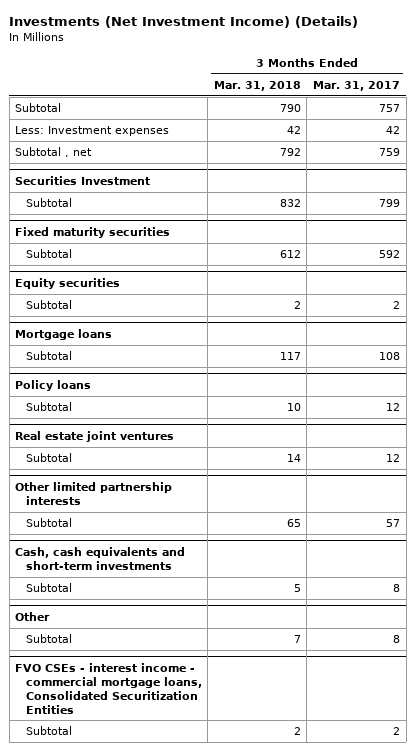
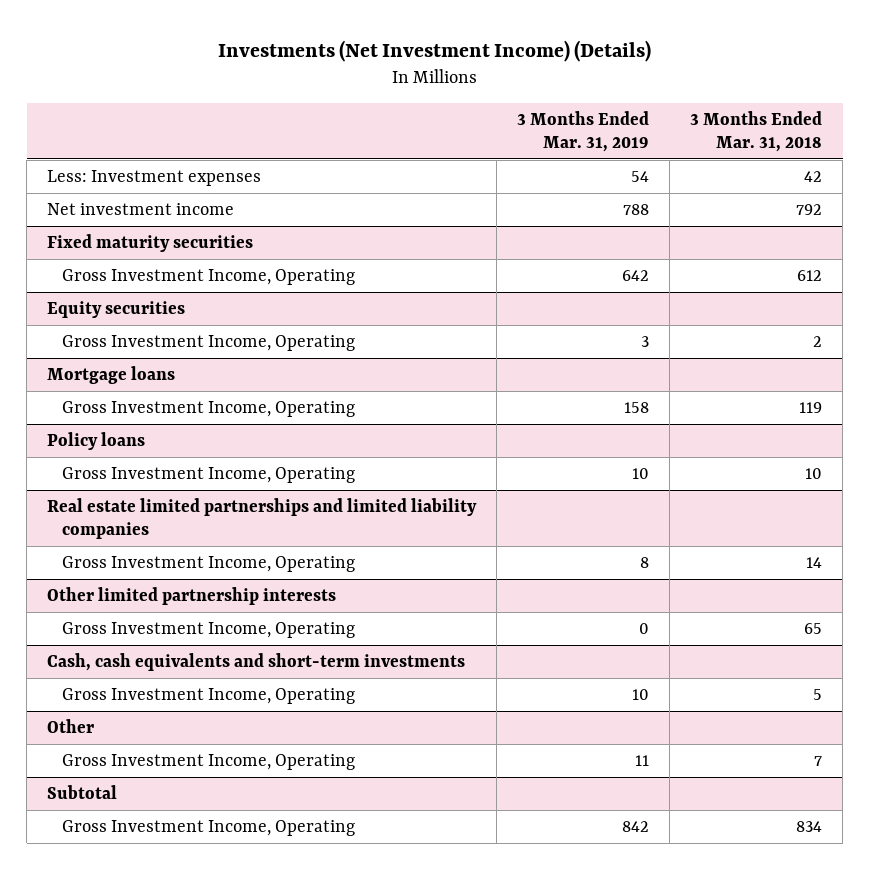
[313,80,401,91] Mar. 31, 2017 -> none
none -> [517,110,650,152] 3 Months Ended Mar. 31, 2019
[15,102,62,112] Subtotal -> none
[15,175,151,185] Securities Investment -> none
[25,197,72,207] Subtotal -> none
[15,146,93,157] Subtotal , net -> [47,203,235,216] Net investment income
[25,248,72,258] Subtotal -> [62,269,356,286] Gross Investment Income, Operating
[25,299,72,309] Subtotal -> [62,335,356,352] Gross Investment Income, Operating
[25,350,72,360] Subtotal -> none
none -> [62,401,356,418] Gross Investment Income, Operating
[25,401,72,411] Subtotal -> [62,467,356,484] Gross Investment Income, Operating
[15,430,175,442] Real estate joint ventures -> [47,498,478,539] Real estate limited partnerships and limited liability companies
[25,452,72,462] Subtotal -> [62,556,356,573] Gross Investment Income, Operating
[25,517,72,527] Subtotal -> [62,622,356,639] Gross Investment Income, Operating
[25,582,72,592] Subtotal -> [62,688,356,705] Gross Investment Income, Operating
[15,662,202,714] FVO CSEs - interest income - commercial mortgage loans, Consolidated Securitization Entities -> none
[25,725,72,735] Subtotal -> none
[25,633,72,643] Subtotal -> [62,754,356,771] Gross Investment Income, Operating
none -> [47,785,118,800] Subtotal
none -> [62,820,356,837] Gross Investment Income, Operating

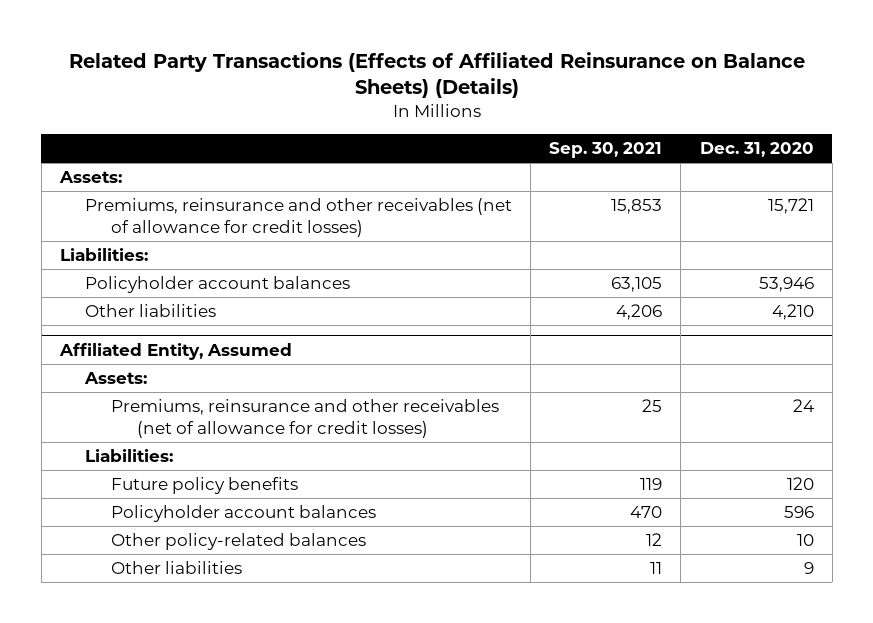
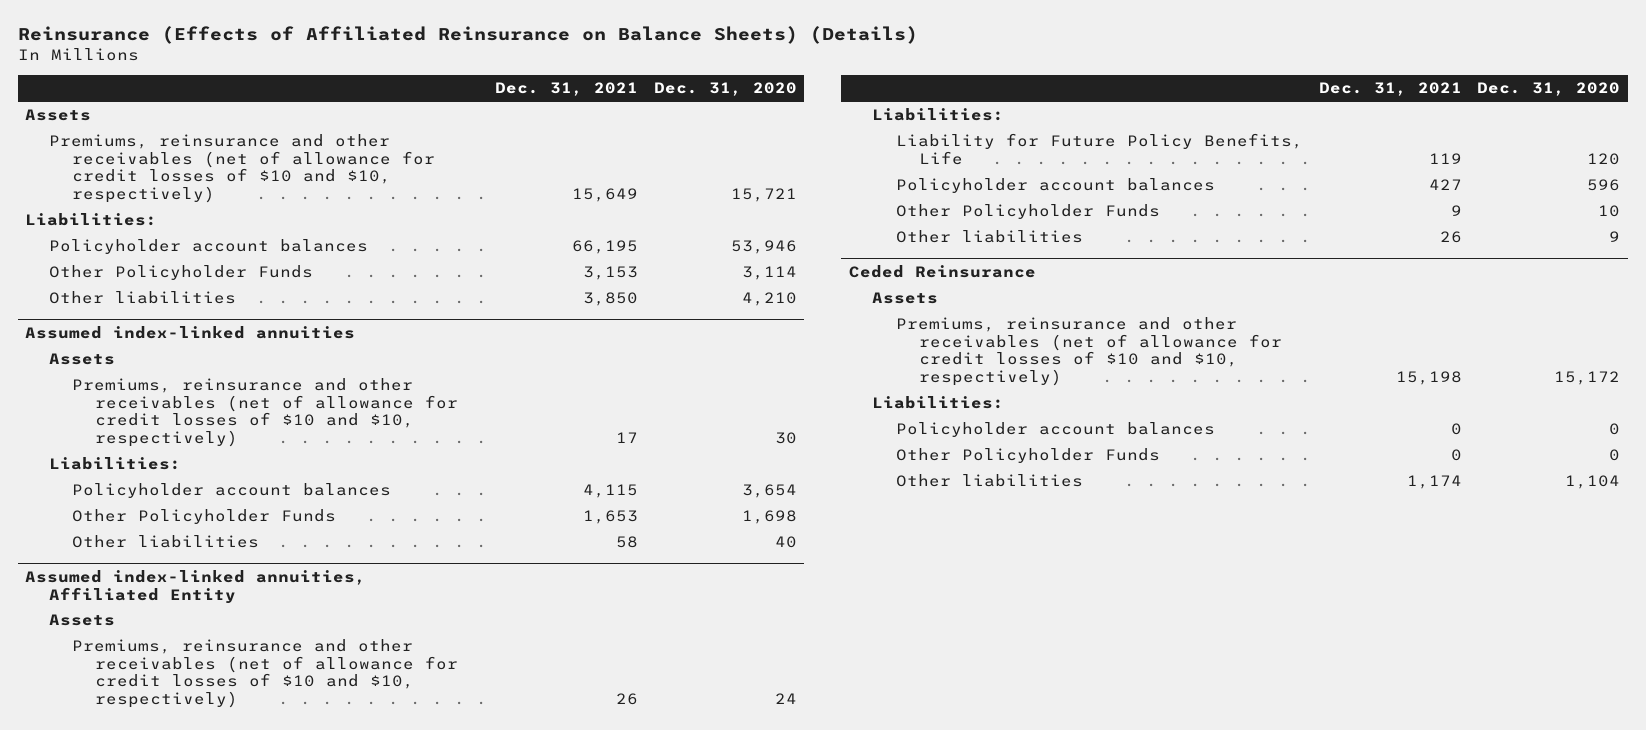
[68,51,805,99] Related Party Transactions (Effects of Affiliated Reinsurance on Balance Sheets) (Details) -> [17,26,918,45] Reinsurance (Effects of Affiliated Reinsurance on Balance Sheets) (Details)
[549,142,663,159] Sep. 30, 2021 -> none
none -> [494,82,638,97] Dec. 31, 2021
[58,171,122,184] Assets: -> [25,109,92,122] Assets
[85,198,513,237] Premiums, reinsurance and other receivables (net of allowance for credit losses) -> [48,134,436,203] Premiums, reinsurance and other receivables (net of allowance for credit losses of $10 and $10, respectively)
none -> [48,265,313,281] Other Policyholder Funds
[58,343,292,361] Affiliated Entity, Assumed -> none
none -> [25,326,356,340] Assumed index-linked annuities
[84,372,148,385] Assets: -> [48,353,115,366] Assets
[110,399,499,438] Premiums, reinsurance and other receivables (net of allowance for credit losses) -> [72,378,459,447] Premiums, reinsurance and other receivables (net of allowance for credit losses of $10 and $10, respectively)
[792,399,814,413] 24 -> [774,431,797,444] 30
none -> [72,483,392,499] Policyholder account balances
none -> [72,509,337,525] Other Policyholder Funds
none -> [72,535,260,549] Other liabilities
none -> [25,570,367,604] Assumed index-linked annuities, Affiliated Entity
none -> [48,614,115,627] Assets
none -> [72,639,459,708] Premiums, reinsurance and other receivables (net of allowance for credit losses of $10 and $10, respectively)
none -> [872,108,1005,122] Liabilities:
[110,477,298,495] Future policy benefits -> [895,133,1303,165] Liability for Future Policy Benefits, Life
[110,533,366,551] Other policy-related balances -> none
none -> [895,204,1160,220] Other Policyholder Funds
none -> [849,265,1037,279] Ceded Reinsurance
none -> [872,292,939,305] Assets
none -> [895,317,1283,386] Premiums, reinsurance and other receivables (net of allowance for credit losses of $10 and $10, respectively)
none -> [872,396,1005,410] Liabilities:
none -> [895,422,1215,438] Policyholder account balances
none -> [895,448,1160,464] Other Policyholder Funds
none -> [895,474,1083,488] Other liabilities

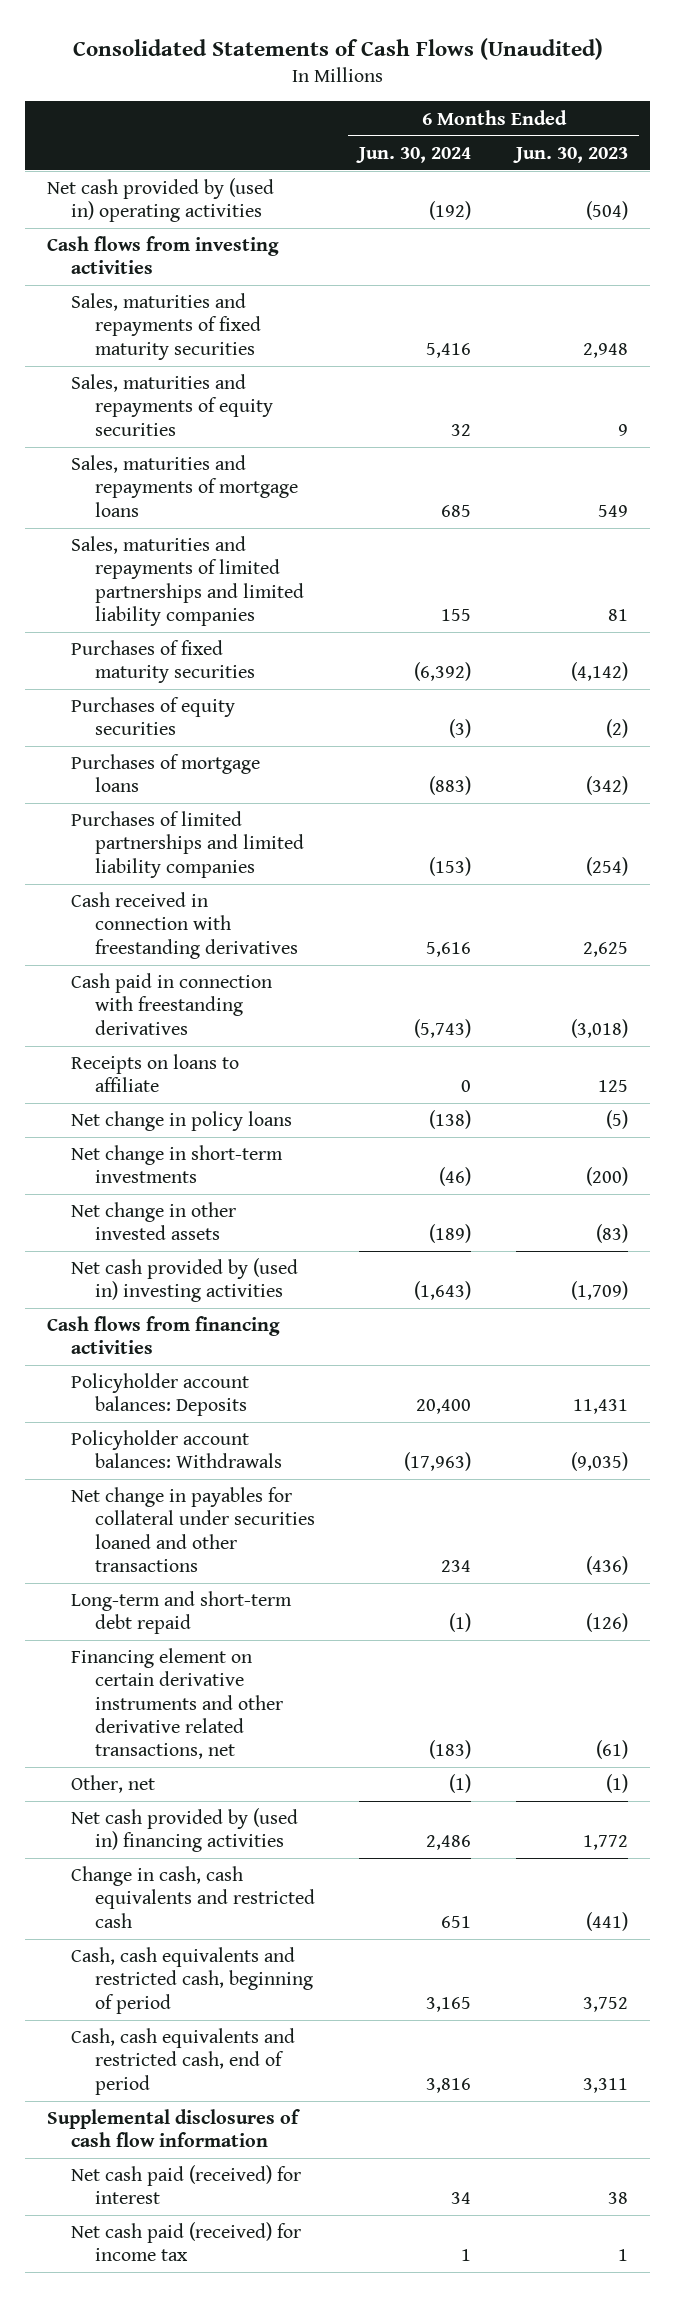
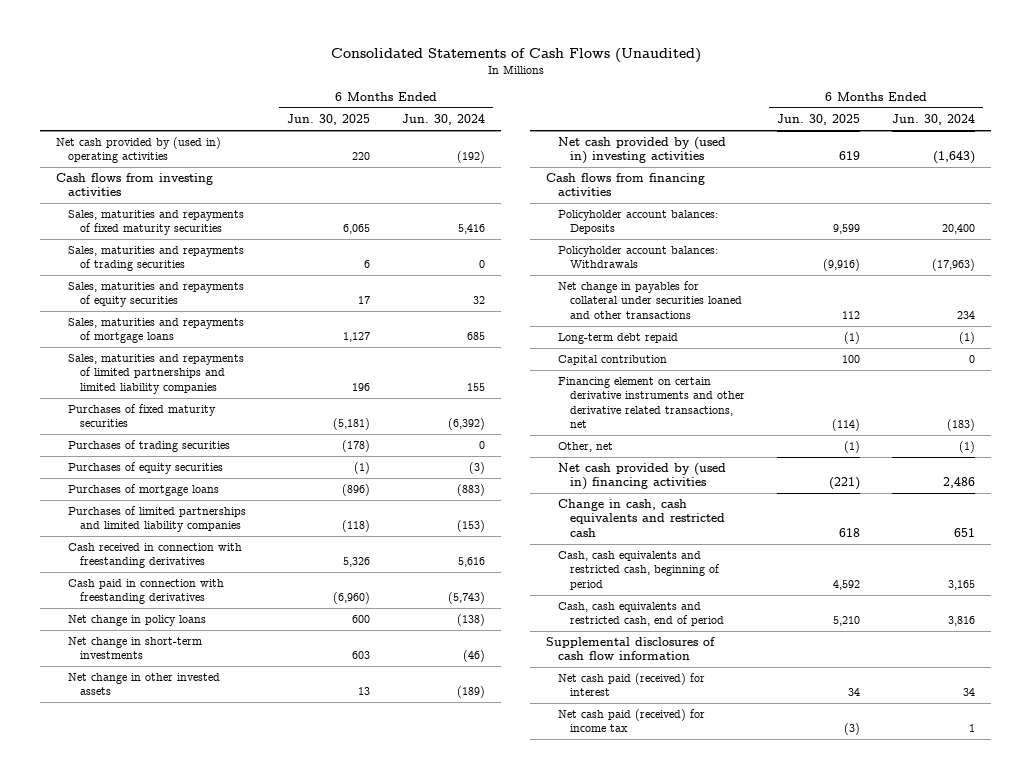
[512,146,628,163] Jun. 30, 2023 -> none
none -> [286,114,370,126] Jun. 30, 2025
none -> [67,246,244,272] Sales, maturities and repayments of trading securities
none -> [67,440,230,453] Purchases of trading securities
[71,1054,240,1093] Receipts on loans to affiliate -> none
[71,1591,293,1635] Long-term and short-term debt repaid -> [557,333,678,345] Long-term debt repaid
none -> [557,355,667,366] Capital contribution

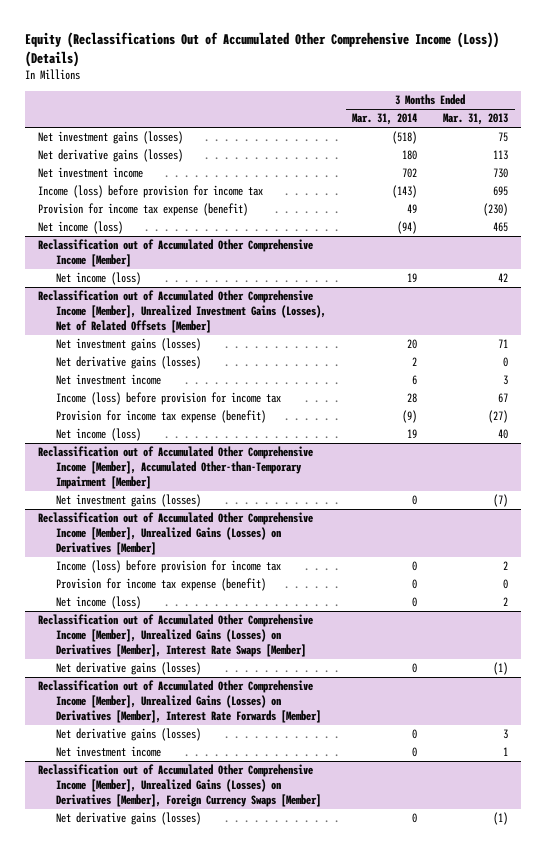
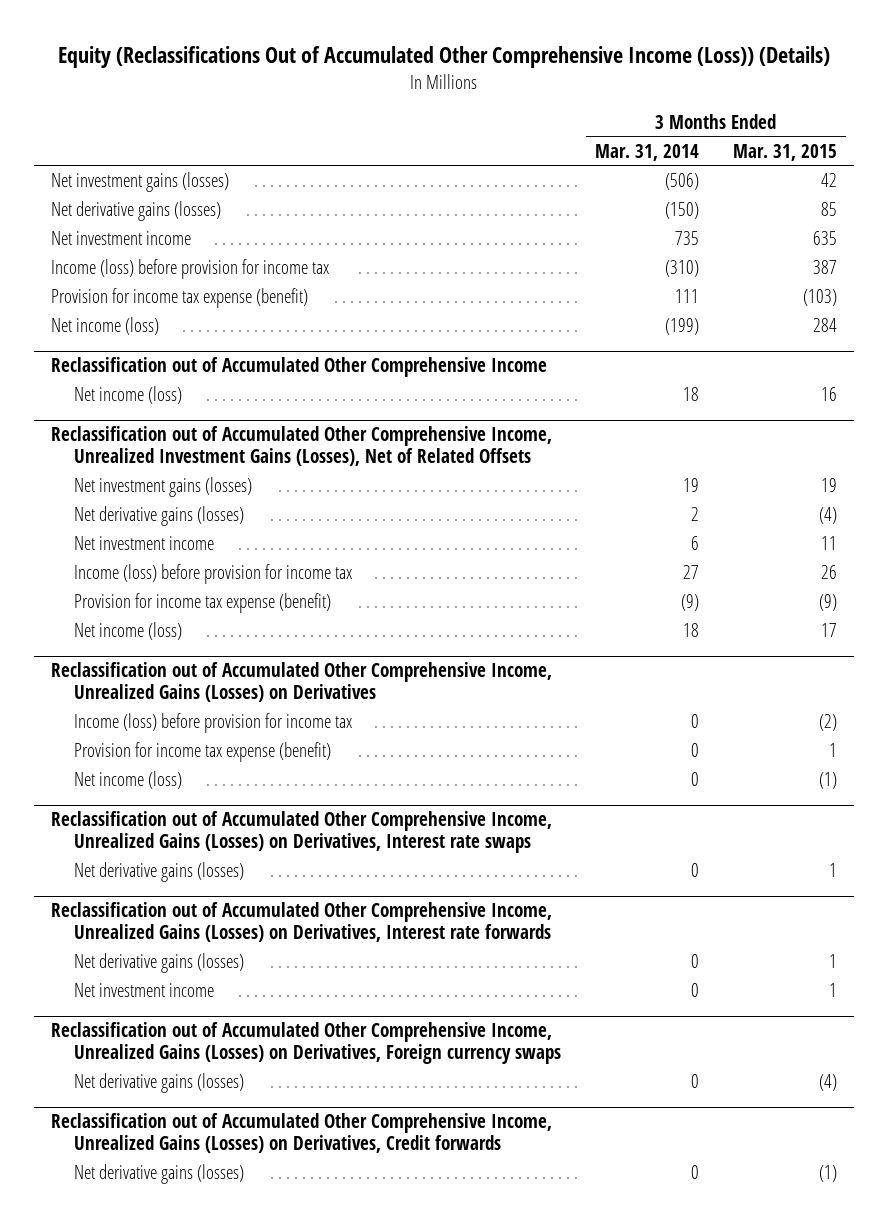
[443,113,509,126] Mar. 31, 2013 -> none
none -> [733,143,838,161] Mar. 31, 2015
[392,131,418,145] (518) -> [665,172,700,190] (506)
[402,150,418,161] 180 -> [665,201,700,219] (150)
[402,168,418,179] 702 -> [675,230,700,245] 735
[392,185,418,199] (143) -> [665,259,700,277] (310)
[407,204,418,214] 49 -> [675,288,700,303] 111
[397,221,418,235] (94) -> [665,317,700,335] (199)
[38,239,314,268] Reclassification out of Accumulated Other Comprehensive Income [Member] -> [51,357,548,378] Reclassification out of Accumulated Other Comprehensive Income
[407,273,418,283] 19 -> [683,386,700,401] 18
[38,290,327,334] Reclassification out of Accumulated Other Comprehensive Income [Member], Unrealized Investment Gains (Losses), Net of Related Offsets [Member] -> [51,426,553,467] Reclassification out of Accumulated Other Comprehensive Income, Unrealized Investment Gains (Losses), Net of Related Offsets
[407,339,418,350] 20 -> [683,477,700,492] 19
[407,393,418,404] 28 -> [683,564,700,579] 27
[38,446,314,490] Reclassification out of Accumulated Other Comprehensive Income [Member], Accumulated Other-than-Temporary Impairment [Member] -> none
[56,494,202,508] Net investment gains (losses) -> none
[407,429,418,439] 19 -> [683,622,700,637] 18
[38,512,314,556] Reclassification out of Accumulated Other Comprehensive Income [Member], Unrealized Gains (Losses) on Derivatives [Member] -> [51,662,553,703] Reclassification out of Accumulated Other Comprehensive Income, Unrealized Gains (Losses) on Derivatives
[38,614,314,658] Reclassification out of Accumulated Other Comprehensive Income [Member], Unrealized Gains (Losses) on Derivatives [Member], Interest Rate Swaps [Member] -> [51,811,553,854] Reclassification out of Accumulated Other Comprehensive Income, Unrealized Gains (Losses) on Derivatives, Interest rate swaps
[38,680,322,724] Reclassification out of Accumulated Other Comprehensive Income [Member], Unrealized Gains (Losses) on Derivatives [Member], Interest Rate Forwards [Member] -> [51,902,553,943] Reclassification out of Accumulated Other Comprehensive Income, Unrealized Gains (Losses) on Derivatives, Interest rate forwards
[38,764,322,808] Reclassification out of Accumulated Other Comprehensive Income [Member], Unrealized Gains (Losses) on Derivatives [Member], Foreign Currency Swaps [Member] -> [51,1022,561,1065] Reclassification out of Accumulated Other Comprehensive Income, Unrealized Gains (Losses) on Derivatives, Foreign currency swaps
none -> [51,1113,553,1154] Reclassification out of Accumulated Other Comprehensive Income, Unrealized Gains (Losses) on Derivatives, Credit forwards
none -> [73,1163,244,1184] Net derivative gains (losses)

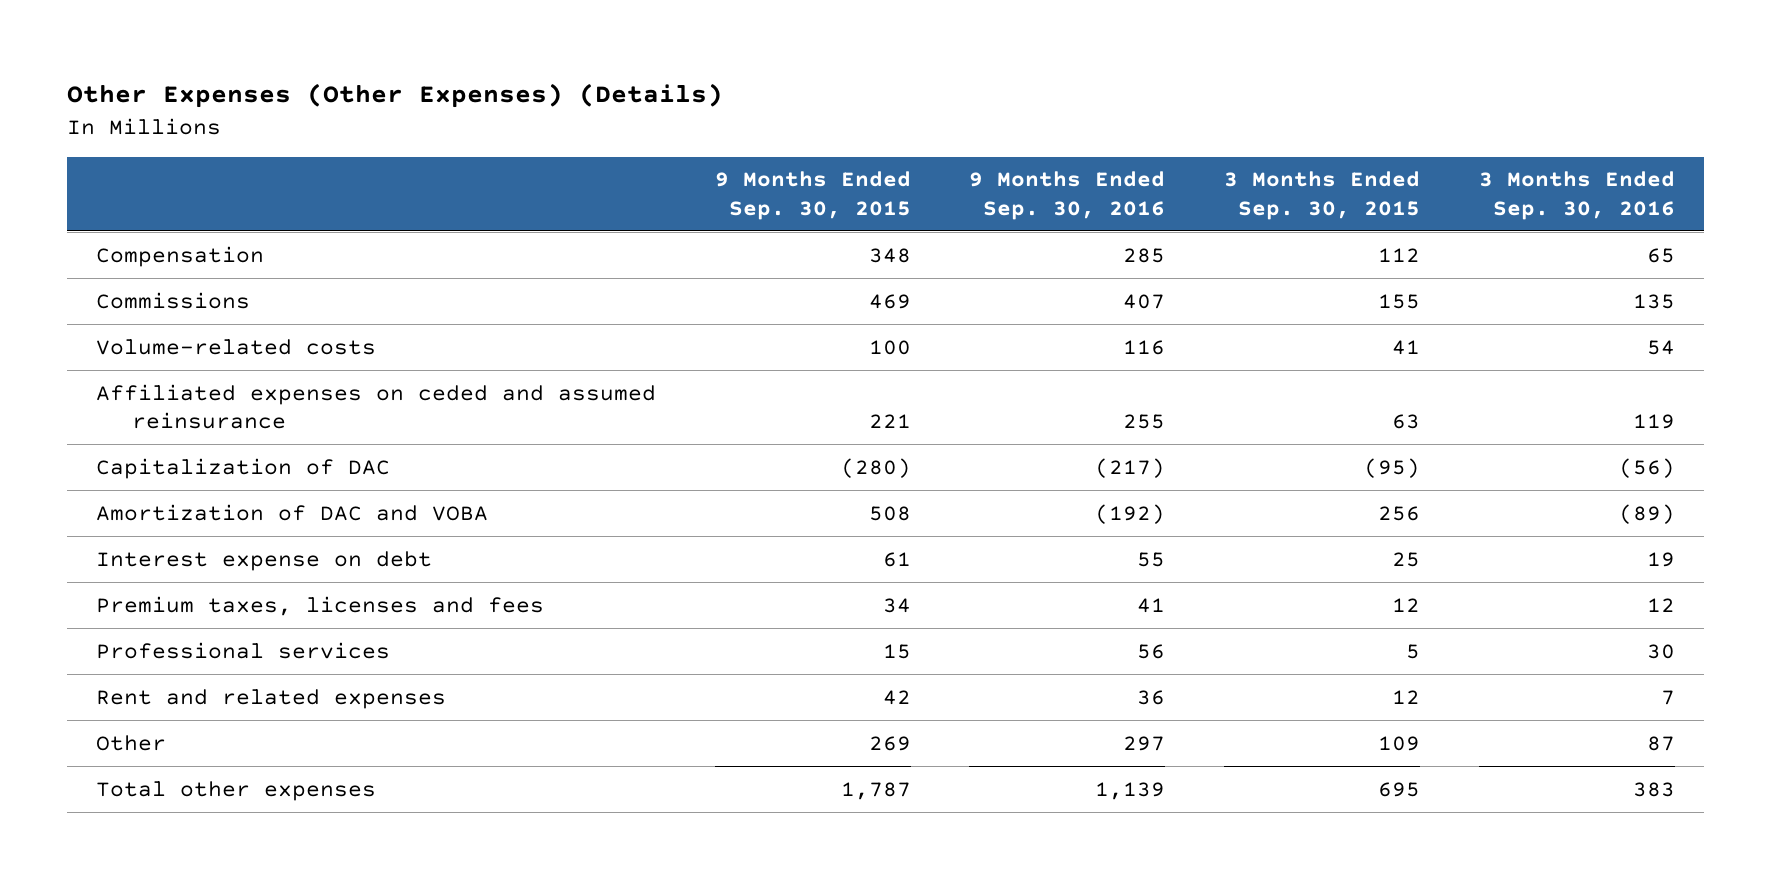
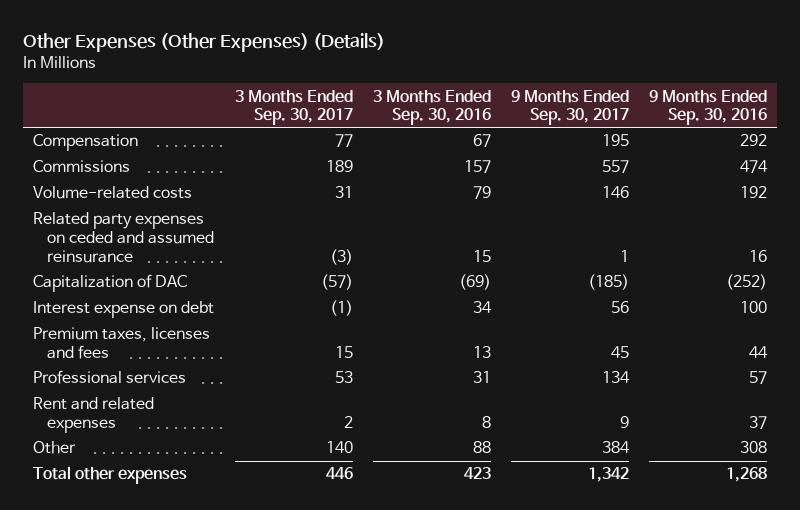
[714,171,911,220] 9 Months Ended Sep. 30, 2015 -> none
[1223,171,1420,220] 3 Months Ended Sep. 30, 2015 -> none
none -> [234,89,353,126] 3 Months Ended Sep. 30, 2017
none -> [510,89,629,126] 9 Months Ended Sep. 30, 2017
[95,503,488,521] Amortization of DAC and VOBA -> none
[1123,247,1166,263] 285 -> [739,134,767,147] 292
[1646,247,1675,263] 65 -> [472,134,491,148] 67
[1123,293,1166,309] 407 -> [739,160,768,174] 474
[1632,293,1675,309] 135 -> [463,160,491,174] 157
[1123,339,1166,355] 116 -> [739,186,767,199] 192
[1646,339,1675,355] 54 -> [472,186,491,200] 79
[95,383,656,429] Affiliated expenses on ceded and assumed reinsurance -> [33,212,214,263] Related party expenses on ceded and assumed reinsurance
[1123,413,1166,429] 255 -> [748,249,767,262] 16
[1632,413,1675,429] 119 -> [472,249,491,262] 15
[1095,457,1166,478] (217) -> [725,274,767,291] (252)
[1618,457,1675,478] (56) -> [458,274,491,291] (69)
[1137,551,1166,567] 55 -> [739,301,767,314] 100
[1646,551,1675,567] 19 -> [472,301,492,314] 34
[1137,597,1166,613] 41 -> [748,345,768,358] 44
[1646,597,1675,612] 12 -> [472,345,491,358] 13
[1137,643,1166,659] 56 -> [748,371,767,385] 57
[1646,643,1675,659] 30 -> [472,371,491,384] 31
[1137,689,1166,705] 36 -> [748,415,767,429] 37
[1660,689,1675,705] 7 -> [481,415,491,428] 8
[1123,735,1166,751] 297 -> [739,441,767,454] 308
[1646,735,1675,751] 87 -> [472,441,491,454] 88
[1095,781,1166,800] 1,139 -> [725,467,767,483] 1,268
[1632,781,1675,797] 383 -> [463,467,491,480] 423

